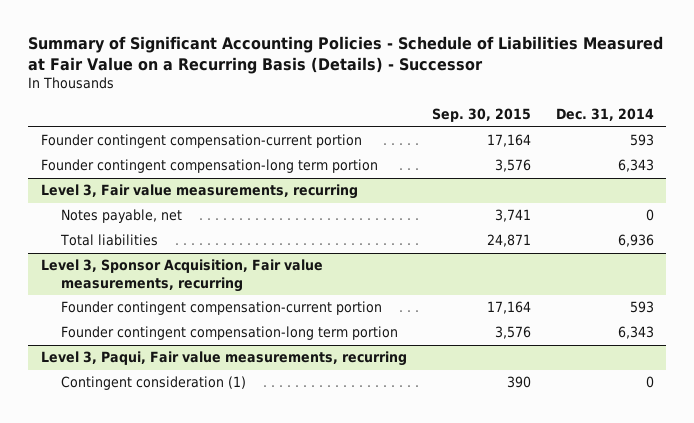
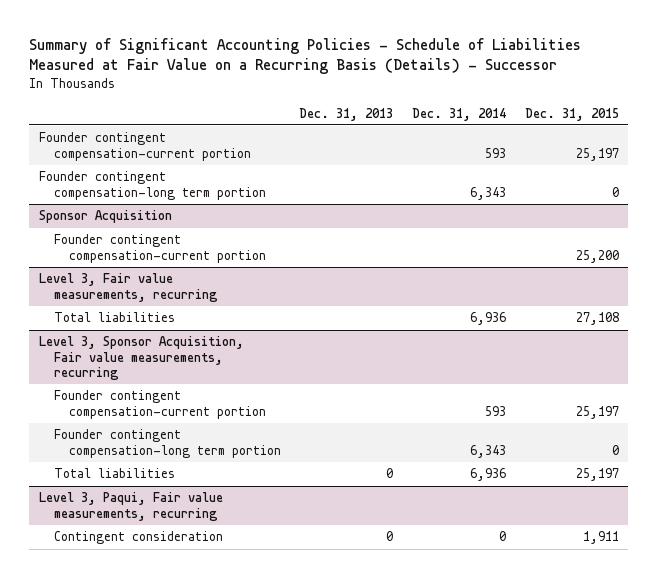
[431,108,531,123] Sep. 30, 2015 -> none
none -> [299,107,394,121] Dec. 31, 2013
none -> [525,107,620,121] Dec. 31, 2015
none -> [38,210,172,224] Sponsor Acquisition
none -> [53,234,266,263] Founder contingent compensation-current portion
[61,209,183,224] Notes payable, net -> none
none -> [53,468,175,479] Total liabilities
[61,376,247,391] Contingent consideration (1) -> [53,531,223,545] Contingent consideration

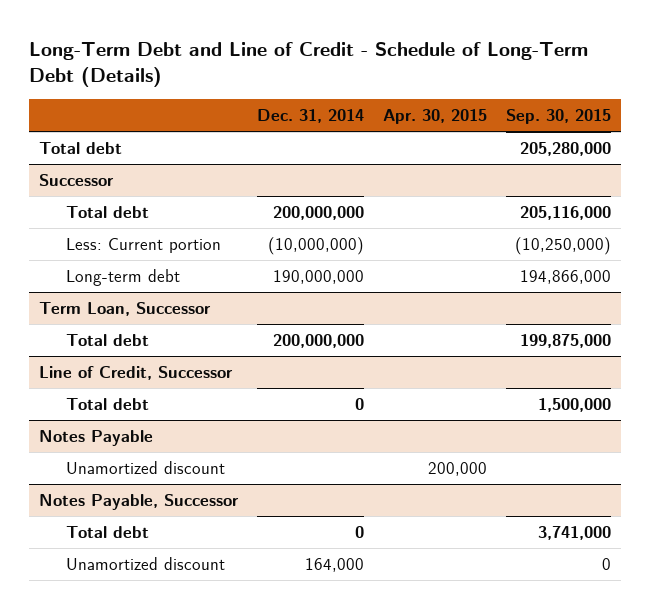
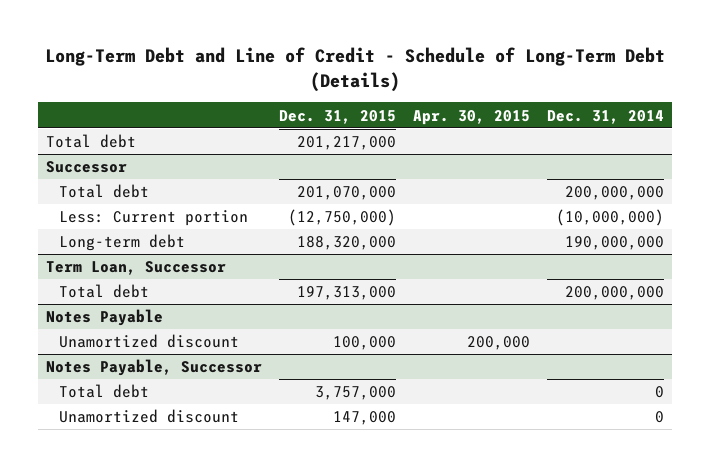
[506,109,612,125] Sep. 30, 2015 -> none
none -> [279,109,397,124] Dec. 31, 2015
[38,366,233,381] Line of Credit, Successor -> none
[65,398,149,411] Total debt -> none
[304,558,364,573] 164,000 -> [654,411,664,424] 0

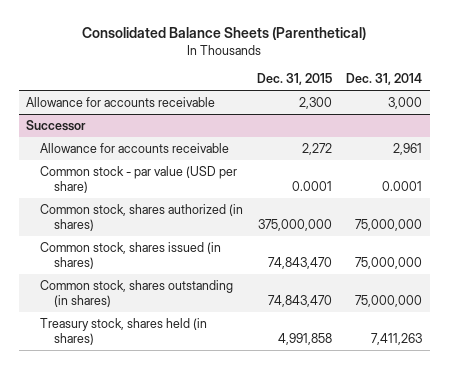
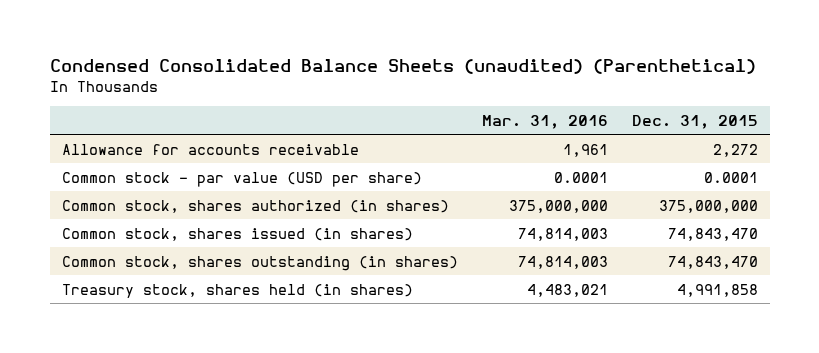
[82,27,367,41] Consolidated Balance Sheets (Parenthetical) -> [49,59,756,75] Condensed Consolidated Balance Sheets (unaudited) (Parenthetical)
[346,73,423,86] Dec. 31, 2014 -> none
none -> [481,114,608,129] Mar. 31, 2016
[26,96,216,107] Allowance for accounts receivable -> none
[26,119,87,131] Successor -> none

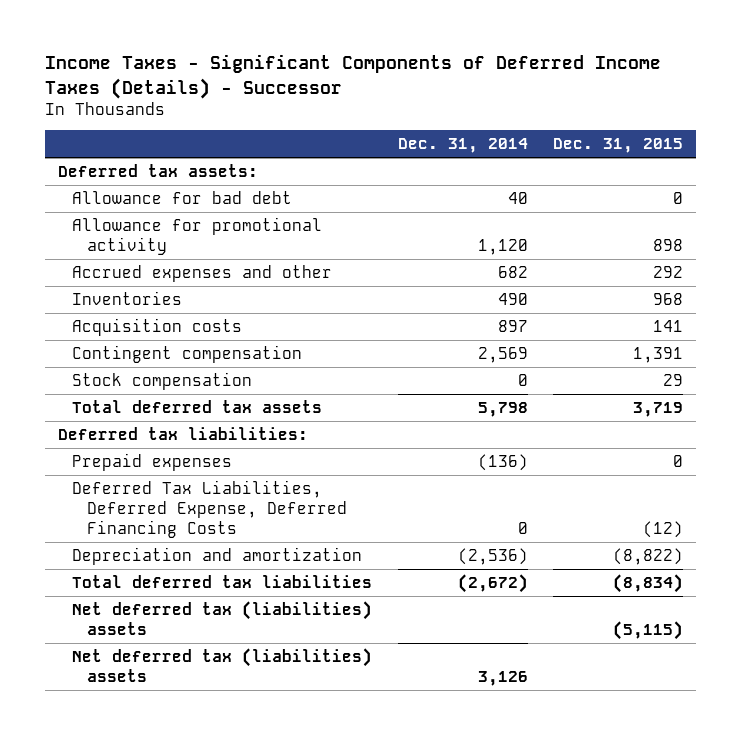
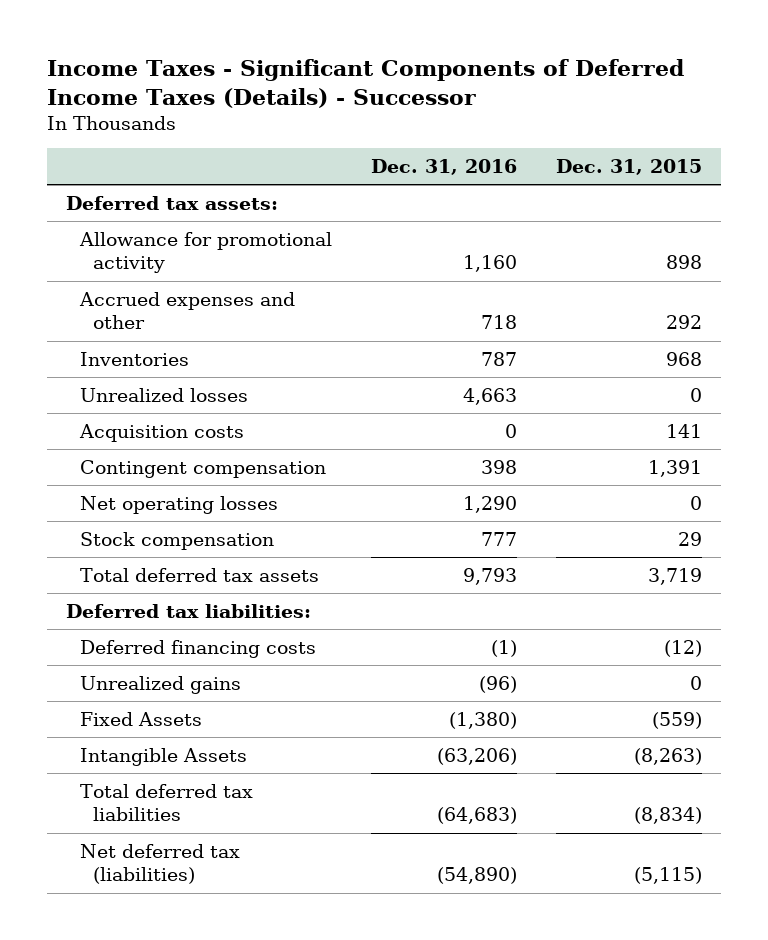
[397,138,528,154] Dec. 31, 2014 -> none
none -> [370,159,517,176] Dec. 31, 2016
[72,191,293,205] Allowance for bad debt -> none
none -> [79,387,248,402] Unrealized losses
none -> [79,495,278,514] Net operating losses
[72,453,233,472] Prepaid expenses -> none
[72,547,363,566] Depreciation and amortization -> none
[72,480,348,539] Deferred Tax Liabilities, Deferred Expense, Deferred Financing Costs -> [79,639,316,658] Deferred financing costs
none -> [79,675,241,694] Unrealized gains
none -> [79,711,202,726] Fixed Assets
none -> [79,747,247,766] Intangible Assets
[72,648,373,683] Net deferred tax (liabilities) assets -> none
[72,601,373,636] Net deferred tax (liabilities) assets -> [79,843,240,885] Net deferred tax (liabilities)

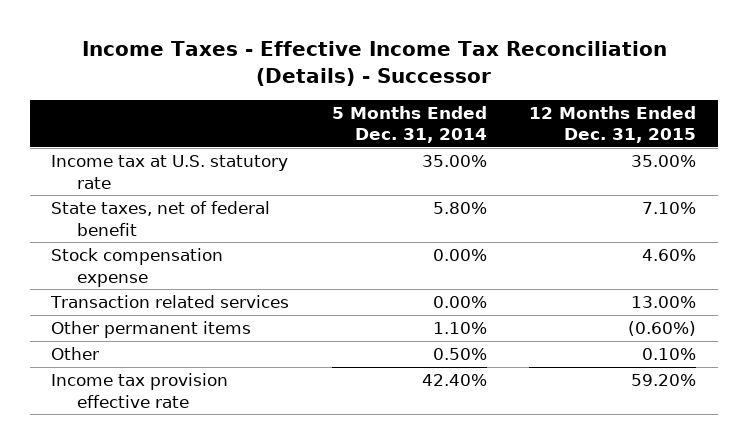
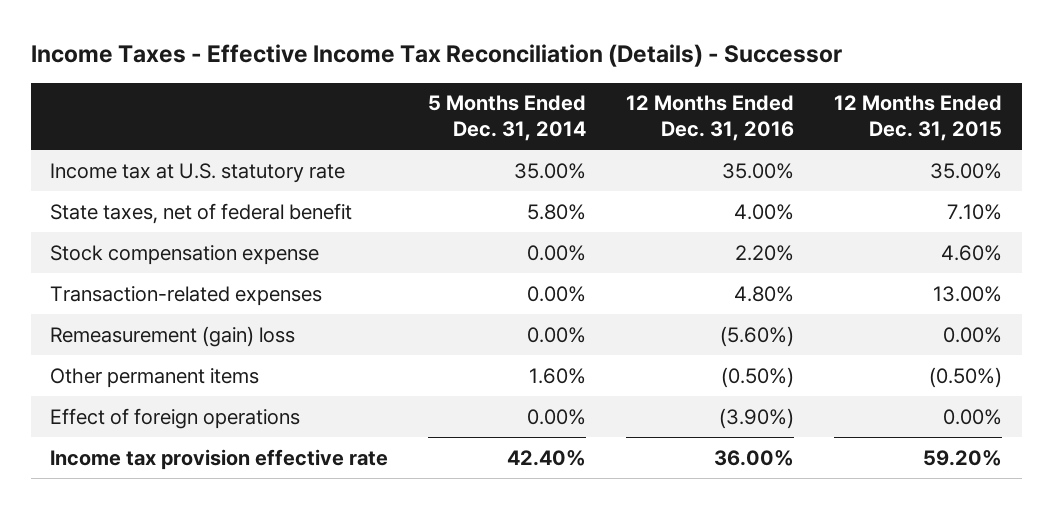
none -> [626,95,795,142] 12 Months Ended Dec. 31, 2016
[51,347,100,361] Other -> none
[50,295,290,309] Transaction related services -> [50,285,323,306] Transaction-related expenses
none -> [50,325,296,347] Remeasurement (gain) loss
[432,322,487,335] 1.10% -> [529,367,587,384] 1.60%
[628,321,697,337] (0.60%) -> [929,366,1003,388] (0.50%)
none -> [50,407,301,429] Effect of foreign operations

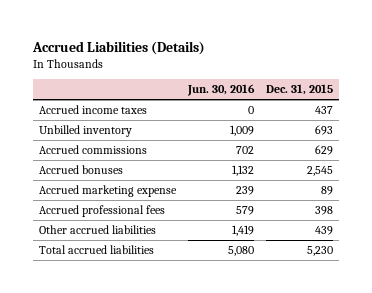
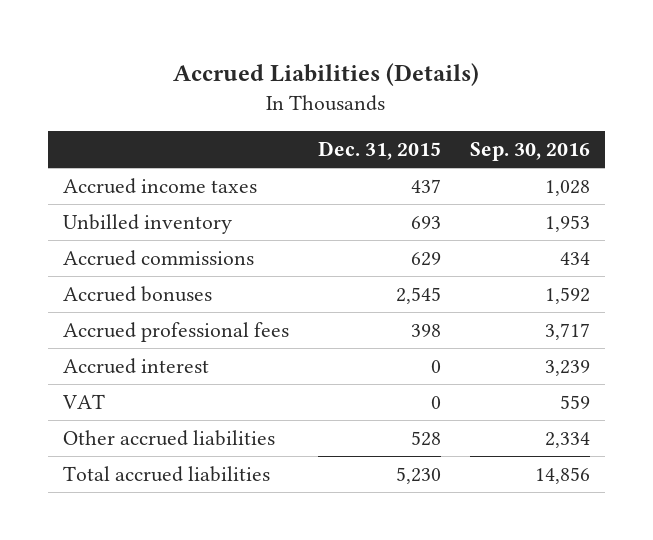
[186,84,255,97] Jun. 30, 2016 -> none
none -> [470,142,591,162] Sep. 30, 2016
[39,184,178,197] Accrued marketing expense -> none
none -> [62,357,209,374] Accrued interest
none -> [61,393,105,409] VAT
[314,225,333,235] 439 -> [410,430,441,446] 528

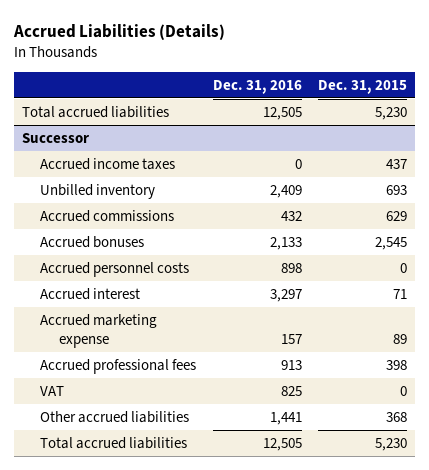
[470,142,591,162] Sep. 30, 2016 -> none
none -> [212,79,302,94] Dec. 31, 2016
none -> [21,105,169,118] Total accrued liabilities
none -> [21,132,89,143] Successor
none -> [40,261,190,277] Accrued personnel costs
none -> [40,287,141,300] Accrued interest
none -> [40,313,158,348] Accrued marketing expense
[62,357,209,374] Accrued interest -> none
[410,430,441,446] 528 -> [386,411,408,422] 368

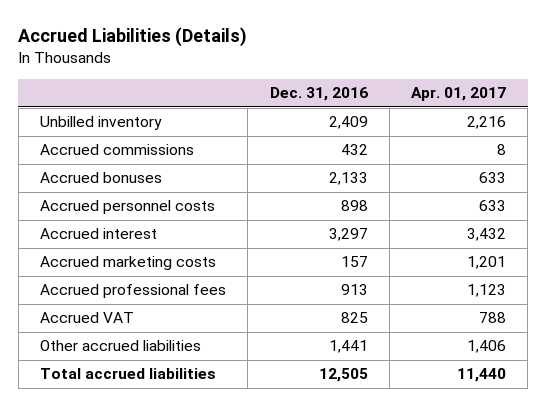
[318,79,408,94] Dec. 31, 2015 -> none
none -> [411,87,507,102] Apr. 01, 2017
[21,105,169,118] Total accrued liabilities -> none
[21,132,89,143] Successor -> none
[40,157,176,170] Accrued income taxes -> none
[40,313,158,348] Accrued marketing expense -> [40,256,217,271] Accrued marketing costs
[40,385,65,396] VAT -> [40,312,135,324] Accrued VAT

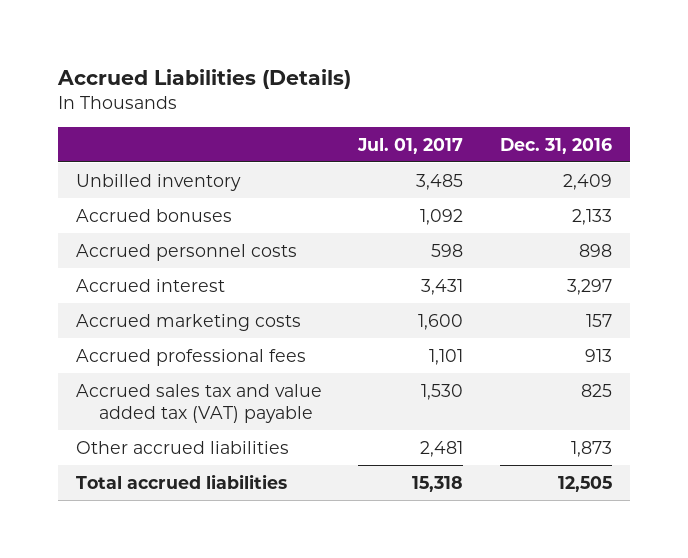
[411,87,507,102] Apr. 01, 2017 -> none
none -> [357,137,464,154] Jul. 01, 2017
[40,144,195,156] Accrued commissions -> none
[40,312,135,324] Accrued VAT -> [76,383,323,423] Accrued sales tax and value added tax (VAT) payable
[328,340,368,354] 1,441 -> [570,440,612,457] 1,873

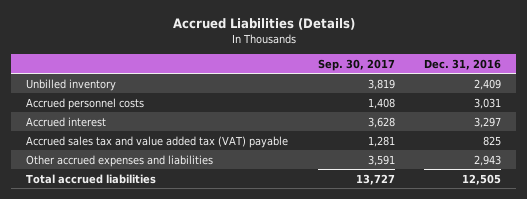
[357,137,464,154] Jul. 01, 2017 -> none
none -> [317,58,395,71] Sep. 30, 2017
[76,208,233,222] Accrued bonuses -> none
[578,243,612,257] 898 -> [474,97,502,109] 3,031
[76,313,302,331] Accrued marketing costs -> none
[76,348,307,366] Accrued professional fees -> none
[76,440,290,454] Other accrued liabilities -> [25,154,213,167] Other accrued expenses and liabilities
[570,440,612,457] 1,873 -> [474,154,502,166] 2,943

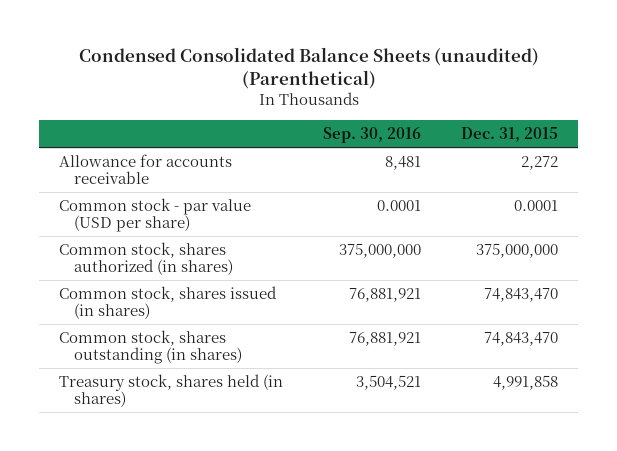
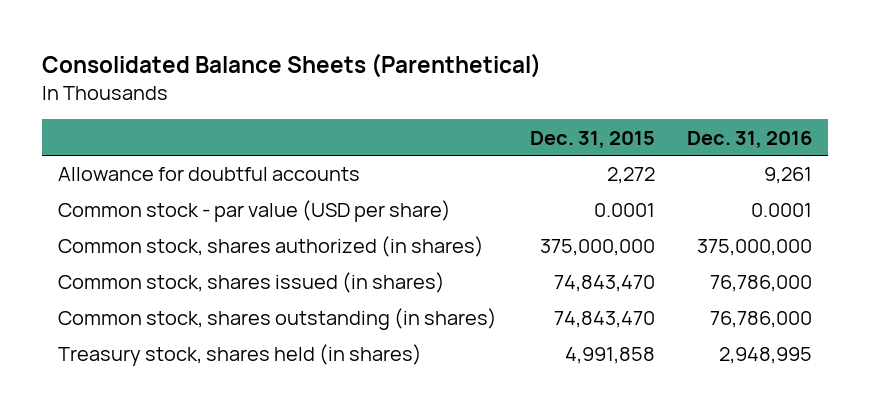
[78,47,539,90] Condensed Consolidated Balance Sheets (unaudited) (Parenthetical) -> [42,52,542,78] Consolidated Balance Sheets (Parenthetical)
[323,127,422,144] Sep. 30, 2016 -> none
none -> [687,130,813,148] Dec. 31, 2016
[59,154,233,185] Allowance for accounts receivable -> [58,167,361,182] Allowance for doubtful accounts

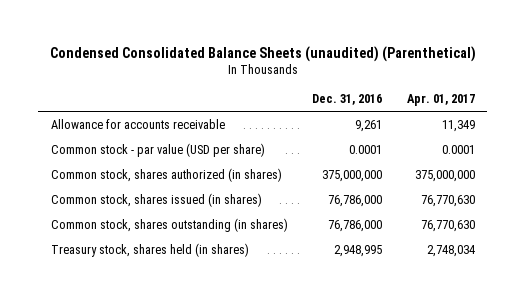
[42,52,542,78] Consolidated Balance Sheets (Parenthetical) -> [49,45,476,62] Condensed Consolidated Balance Sheets (unaudited) (Parenthetical)
[529,130,655,148] Dec. 31, 2015 -> none
none -> [406,94,475,107] Apr. 01, 2017
[58,167,361,182] Allowance for doubtful accounts -> [50,118,225,129] Allowance for accounts receivable

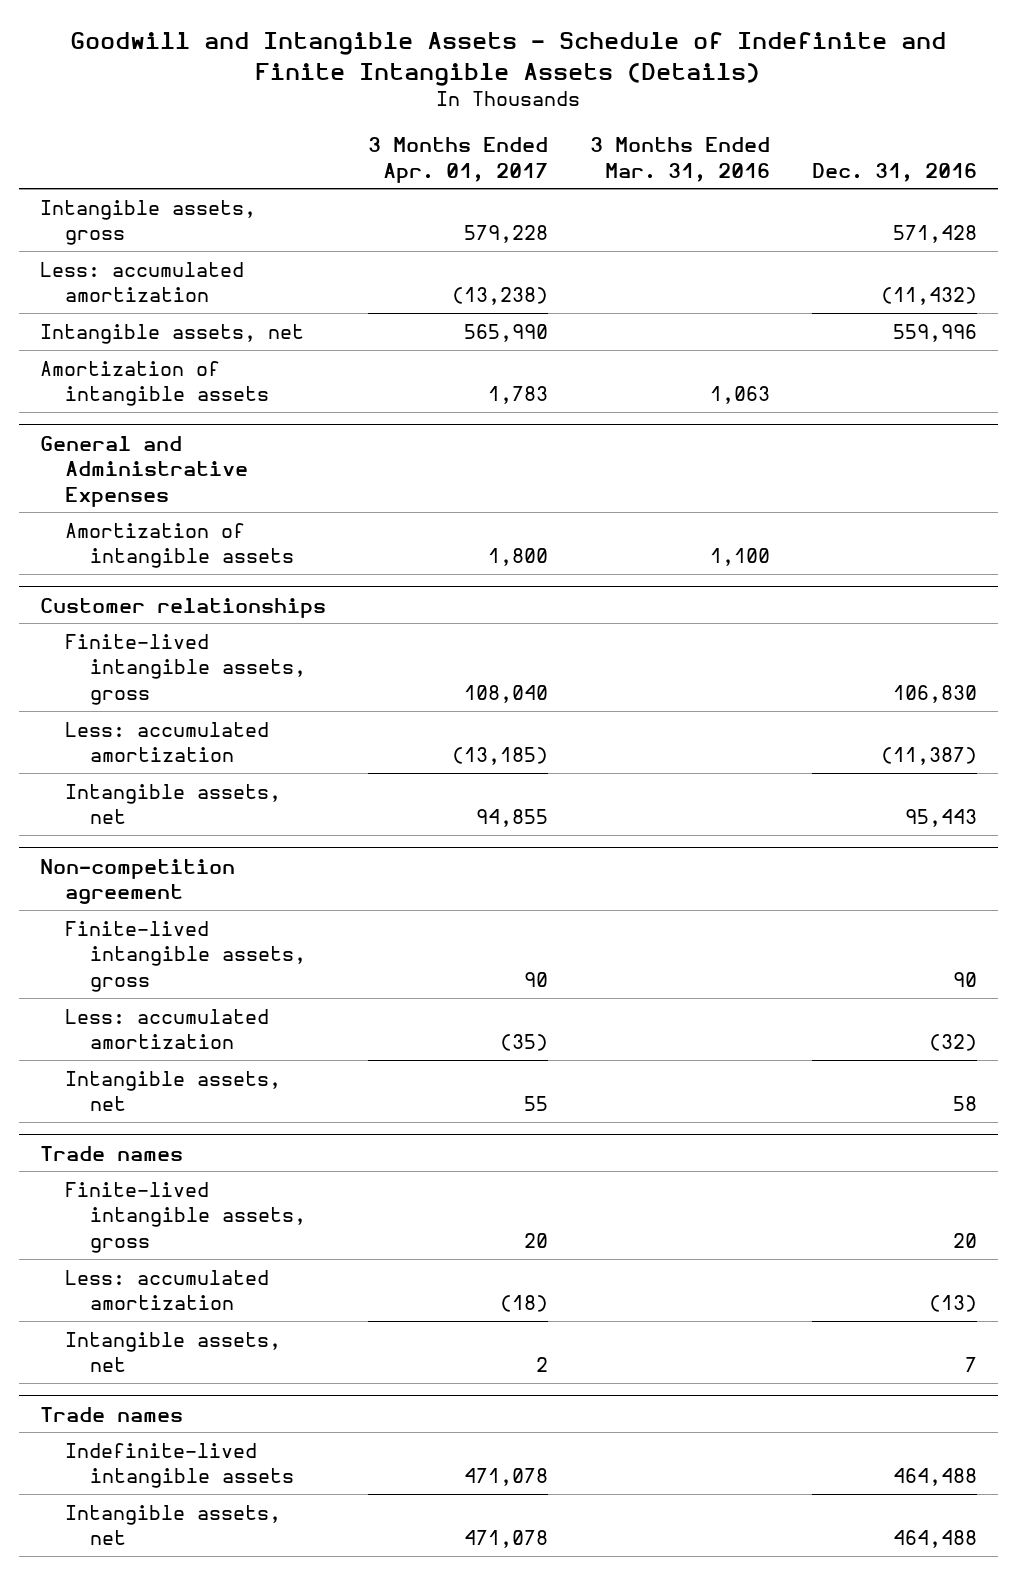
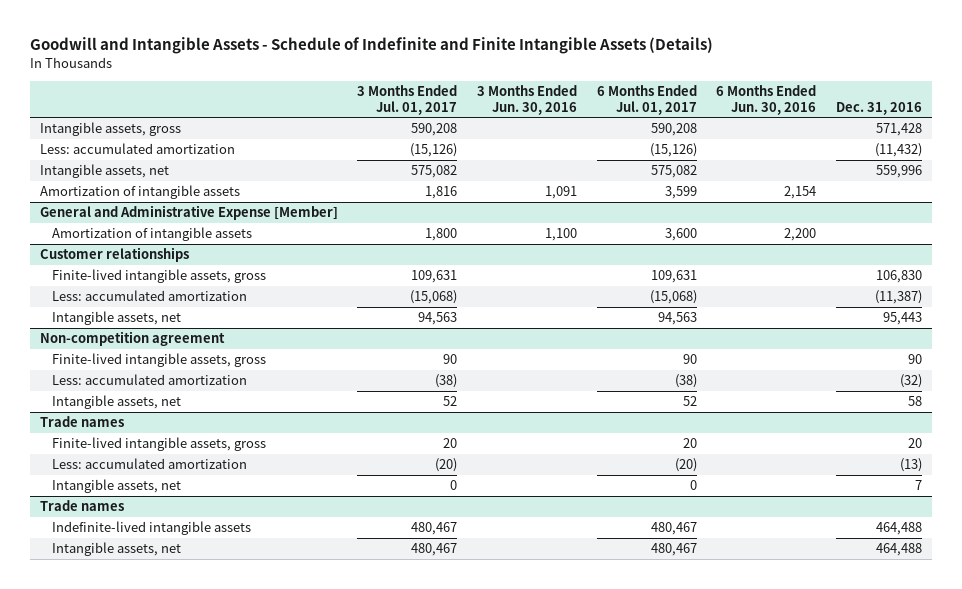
[367,136,548,183] 3 Months Ended Apr. 01, 2017 -> none
[589,136,770,182] 3 Months Ended Mar. 31, 2016 -> none
none -> [357,85,458,115] 3 Months Ended Jul. 01, 2017
none -> [477,85,578,115] 3 Months Ended Jun. 30, 2016
none -> [596,85,697,115] 6 Months Ended Jul. 01, 2017
none -> [716,85,817,115] 6 Months Ended Jun. 30, 2016
[39,435,249,507] General and Administrative Expenses -> [39,205,338,221] General and Administrative Expense [Member]

